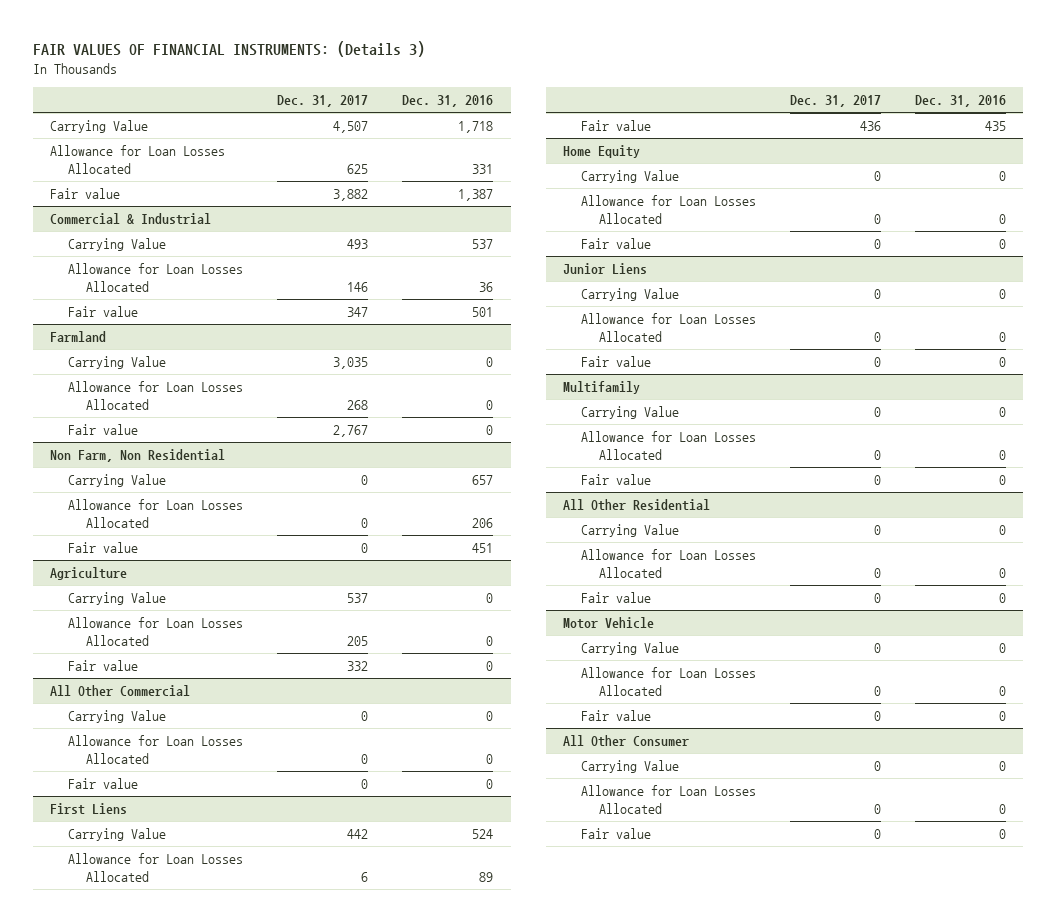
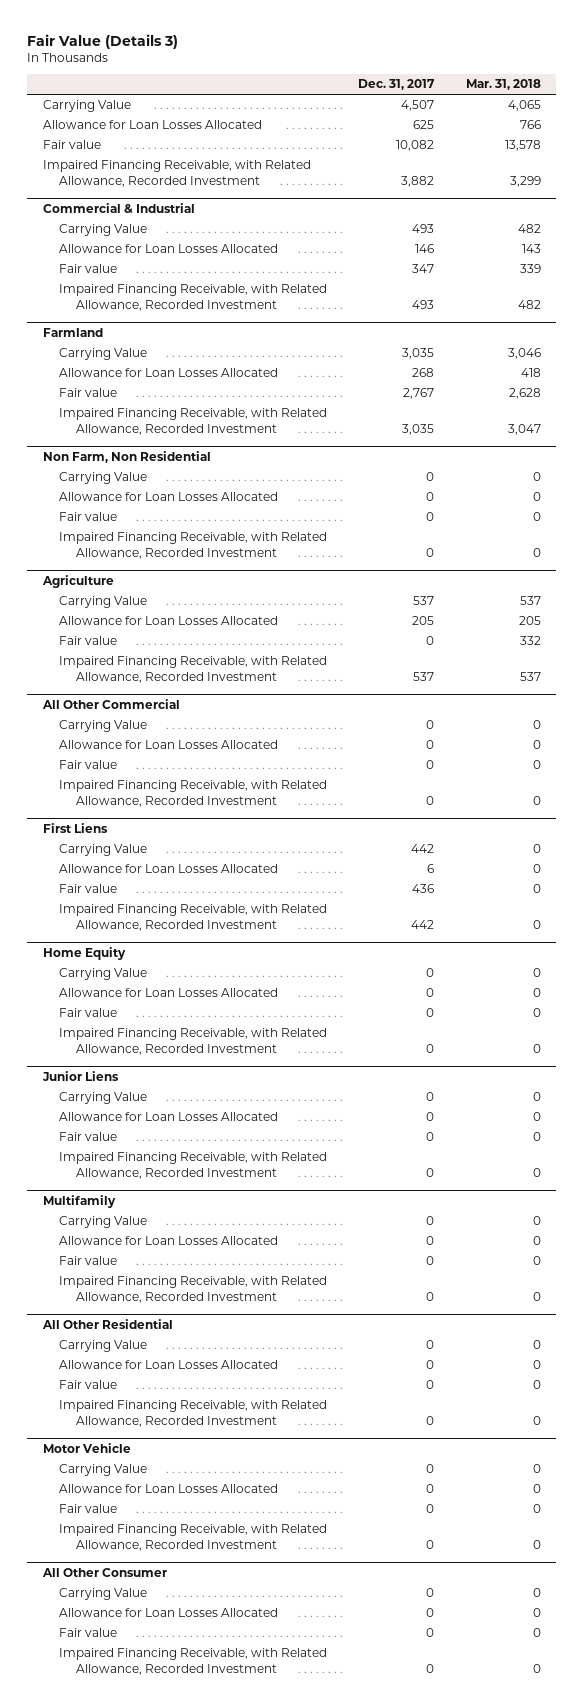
[32,41,425,58] FAIR VALUES OF FINANCIAL INSTRUMENTS: (Details 3) -> [27,33,179,49] Fair Value (Details 3)
[402,95,494,108] Dec. 31, 2016 -> none
none -> [465,79,541,91] Mar. 31, 2018
[333,188,369,201] 3,882 -> [396,140,435,152] 10,082
none -> [42,160,311,187] Impaired Financing Receivable, with Related Allowance, Recorded Investment
none -> [59,284,328,311] Impaired Financing Receivable, with Related Allowance, Recorded Investment
none -> [59,408,328,435] Impaired Financing Receivable, with Related Allowance, Recorded Investment
none -> [59,532,328,559] Impaired Financing Receivable, with Related Allowance, Recorded Investment
[347,660,369,671] 332 -> [426,636,435,646] 0
none -> [59,656,328,683] Impaired Financing Receivable, with Related Allowance, Recorded Investment
none -> [59,780,328,807] Impaired Financing Receivable, with Related Allowance, Recorded Investment
none -> [59,904,328,931] Impaired Financing Receivable, with Related Allowance, Recorded Investment
none -> [59,1028,328,1055] Impaired Financing Receivable, with Related Allowance, Recorded Investment
none -> [59,1152,328,1179] Impaired Financing Receivable, with Related Allowance, Recorded Investment
none -> [59,1276,328,1303] Impaired Financing Receivable, with Related Allowance, Recorded Investment
none -> [59,1400,328,1427] Impaired Financing Receivable, with Related Allowance, Recorded Investment
none -> [59,1524,328,1551] Impaired Financing Receivable, with Related Allowance, Recorded Investment
none -> [59,1648,328,1675] Impaired Financing Receivable, with Related Allowance, Recorded Investment

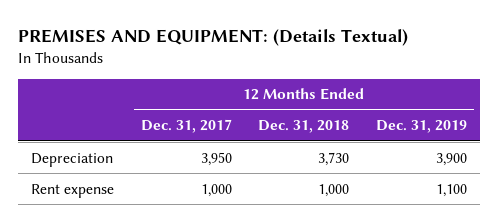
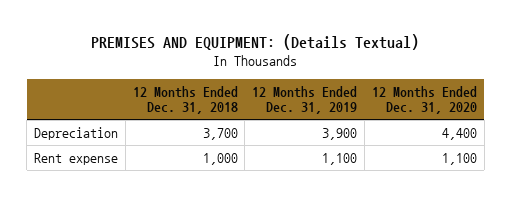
[140,119,232,134] Dec. 31, 2017 -> none
none -> [371,85,477,115] 12 Months Ended Dec. 31, 2020
[318,151,350,166] 3,730 -> [202,127,238,140] 3,700

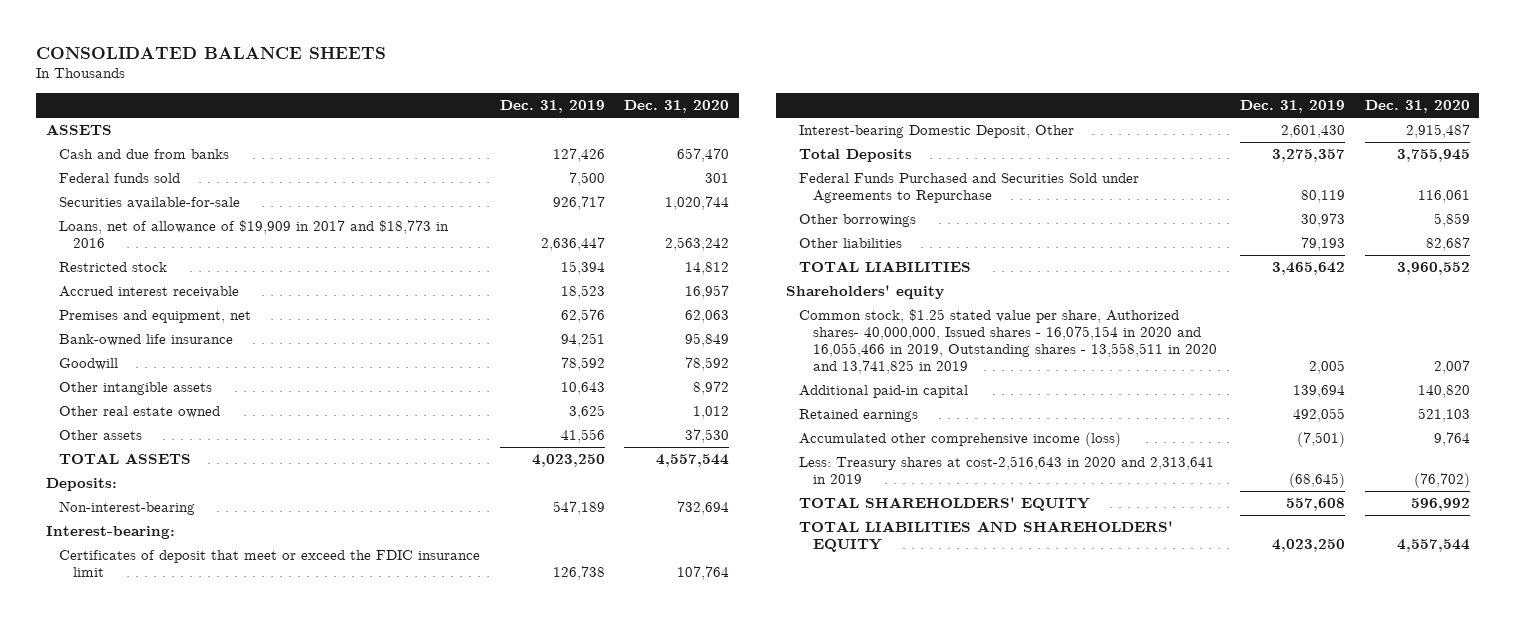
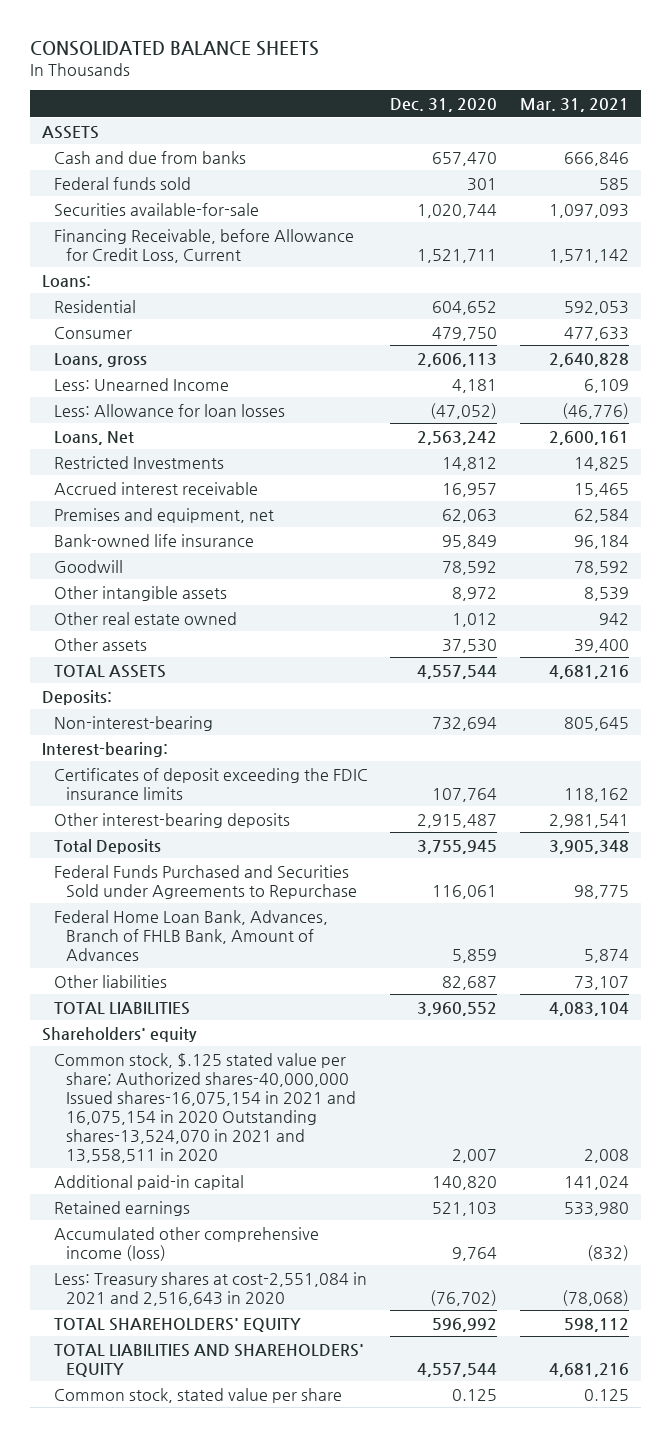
[499,100,605,114] Dec. 31, 2019 -> none
none -> [520,97,630,112] Mar. 31, 2021
none -> [53,228,354,263] Financing Receivable, before Allowance for Credit Loss, Current
none -> [41,274,91,287] Loans:
none -> [53,299,136,313] Residential
none -> [53,326,132,339] Consumer
none -> [53,352,147,367] Loans, gross
none -> [53,377,229,391] Less: Unearned Income
none -> [53,403,285,417] Less: Allowance for loan losses
[59,220,450,249] Loans, net of allowance of $19,909 in 2017 and $18,773 in 2016 -> [53,430,134,445] Loans, Net
[59,262,168,273] Restricted stock -> [53,455,224,469] Restricted Investments
[59,550,481,578] Certificates of deposit that meet or exceed the FDIC insurance limit -> [53,767,368,800] Certificates of deposit exceeding the FDIC insurance limits
[799,125,1075,139] Interest-bearing Domestic Deposit, Other -> [53,812,290,828] Other interest-bearing deposits
[799,214,917,228] Other borrowings -> [53,909,328,961] Federal Home Loan Bank, Advances, Branch of FHLB Bank, Amount of Advances
[799,309,1217,375] Common stock, $1.25 stated value per share, Authorized shares- 40,000,000, Issued shares - 16,075,154 in 2020 and 16,055,466 in 2019, Outstanding shares - 13,558,511 in 2020 and 13,741,825 in 2019 -> [53,1052,356,1164] Common stock, $.125 stated value per share; Authorized shares-40,000,000 Issued shares-16,075,154 in 2021 and 16,075,154 in 2020 Outstanding shares-13,524,070 in 2021 and 13,558,511 in 2020
[799,456,1215,485] Less: Treasury shares at cost-2,516,643 in 2020 and 2,313,641 in 2019 -> [53,1271,367,1306] Less: Treasury shares at cost-2,551,084 in 2021 and 2,516,643 in 2020
none -> [53,1387,342,1403] Common stock, stated value per share

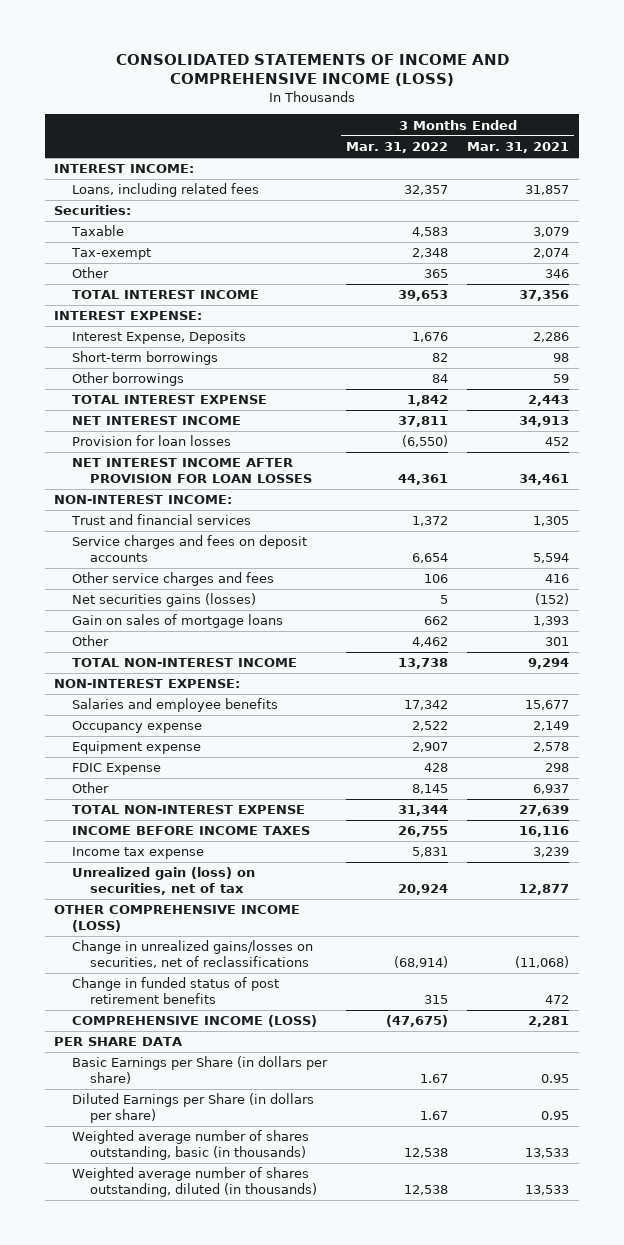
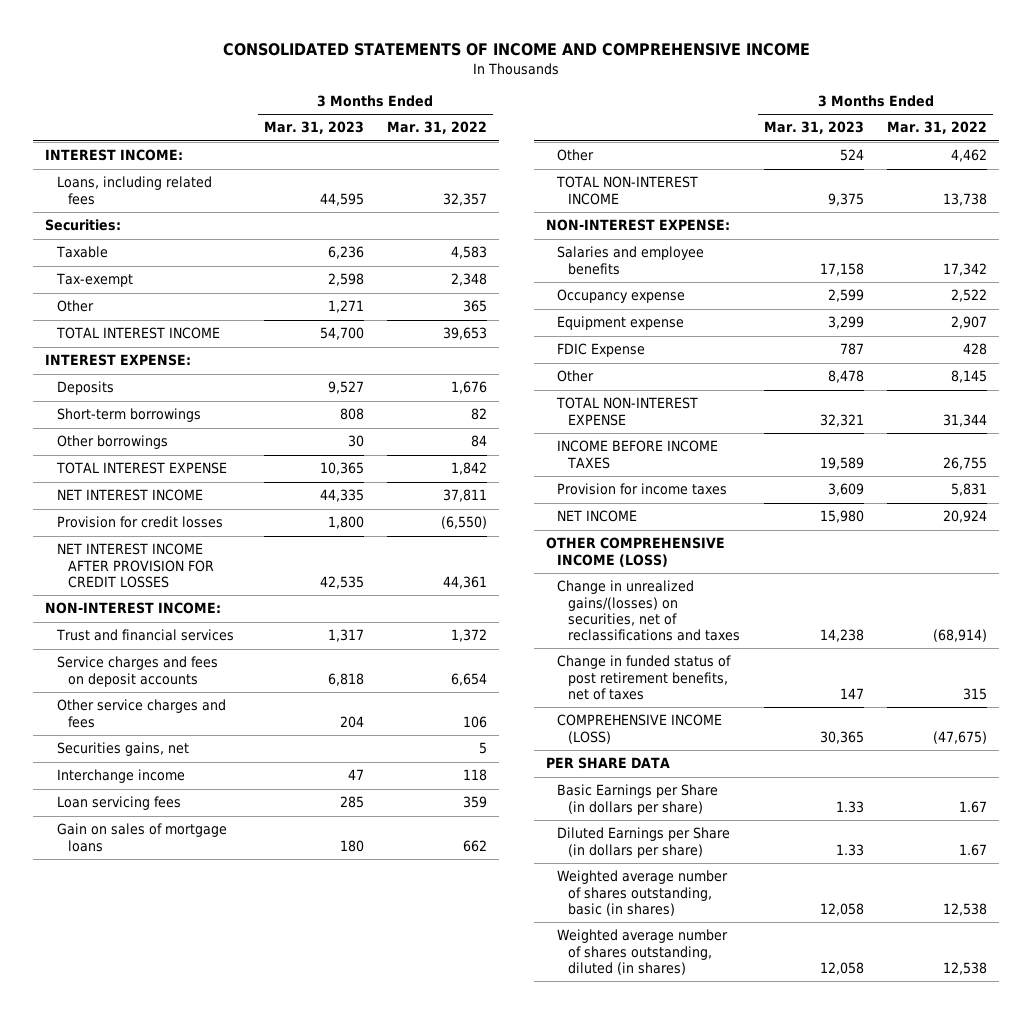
[115,53,509,87] CONSOLIDATED STATEMENTS OF INCOME AND COMPREHENSIVE INCOME (LOSS) -> [223,43,811,57] CONSOLIDATED STATEMENTS OF INCOME AND COMPREHENSIVE INCOME
[467,142,570,154] Mar. 31, 2021 -> none
none -> [263,121,364,135] Mar. 31, 2023
[71,331,246,345] Interest Expense, Deposits -> [56,381,114,396] Deposits
[71,435,231,447] Provision for loan losses -> [56,516,223,529] Provision for credit losses
[71,458,312,483] NET INTEREST INCOME AFTER PROVISION FOR LOAN LOSSES -> [56,543,214,588] NET INTEREST INCOME AFTER PROVISION FOR CREDIT LOSSES
[71,593,256,608] Net securities gains (losses) -> [56,742,189,757] Securities gains, net
none -> [56,769,185,784] Interchange income
none -> [56,796,181,811] Loan servicing fees
[71,847,204,860] Income tax expense -> [556,483,727,496] Provision for income taxes
[71,867,255,895] Unrealized gain (loss) on securities, net of tax -> [556,510,637,523] NET INCOME
[71,940,313,968] Change in unrealized gains/losses on securities, net of reclassifications -> [556,580,741,642] Change in unrealized gains/(losses) on securities, net of reclassifications and taxes
[71,977,279,1004] Change in funded status of post retirement benefits -> [556,655,731,700] Change in funded status of post retirement benefits, net of taxes
[71,1130,309,1160] Weighted average number of shares outstanding, basic (in thousands) -> [556,870,728,916] Weighted average number of shares outstanding, basic (in shares)
[71,1167,317,1197] Weighted average number of shares outstanding, diluted (in thousands) -> [556,929,728,975] Weighted average number of shares outstanding, diluted (in shares)

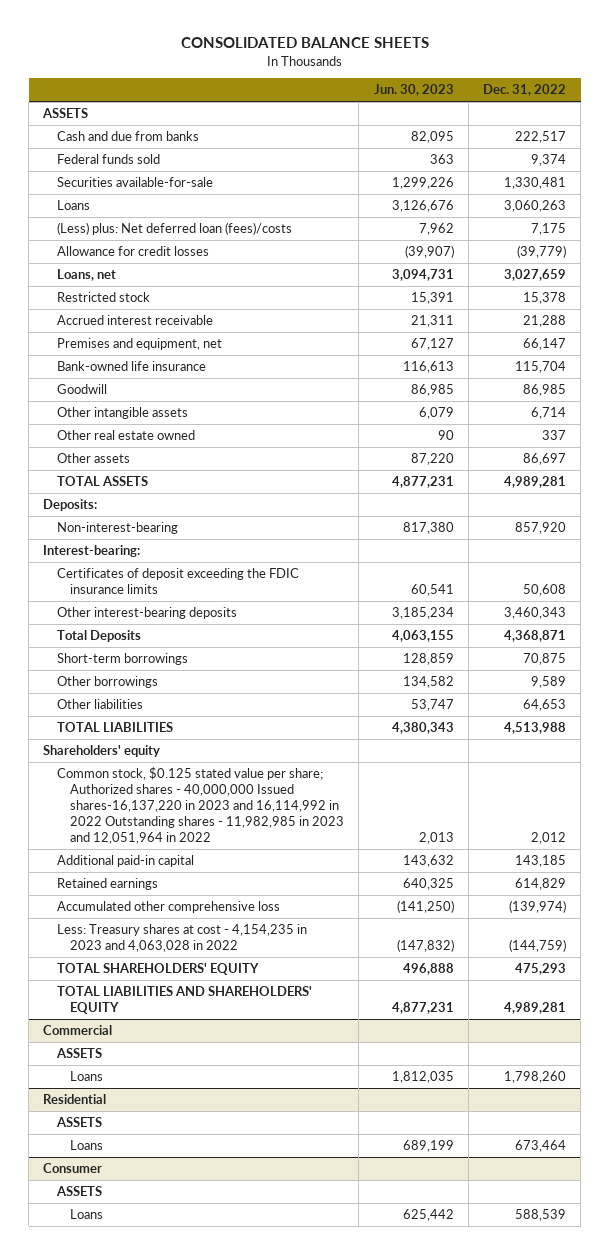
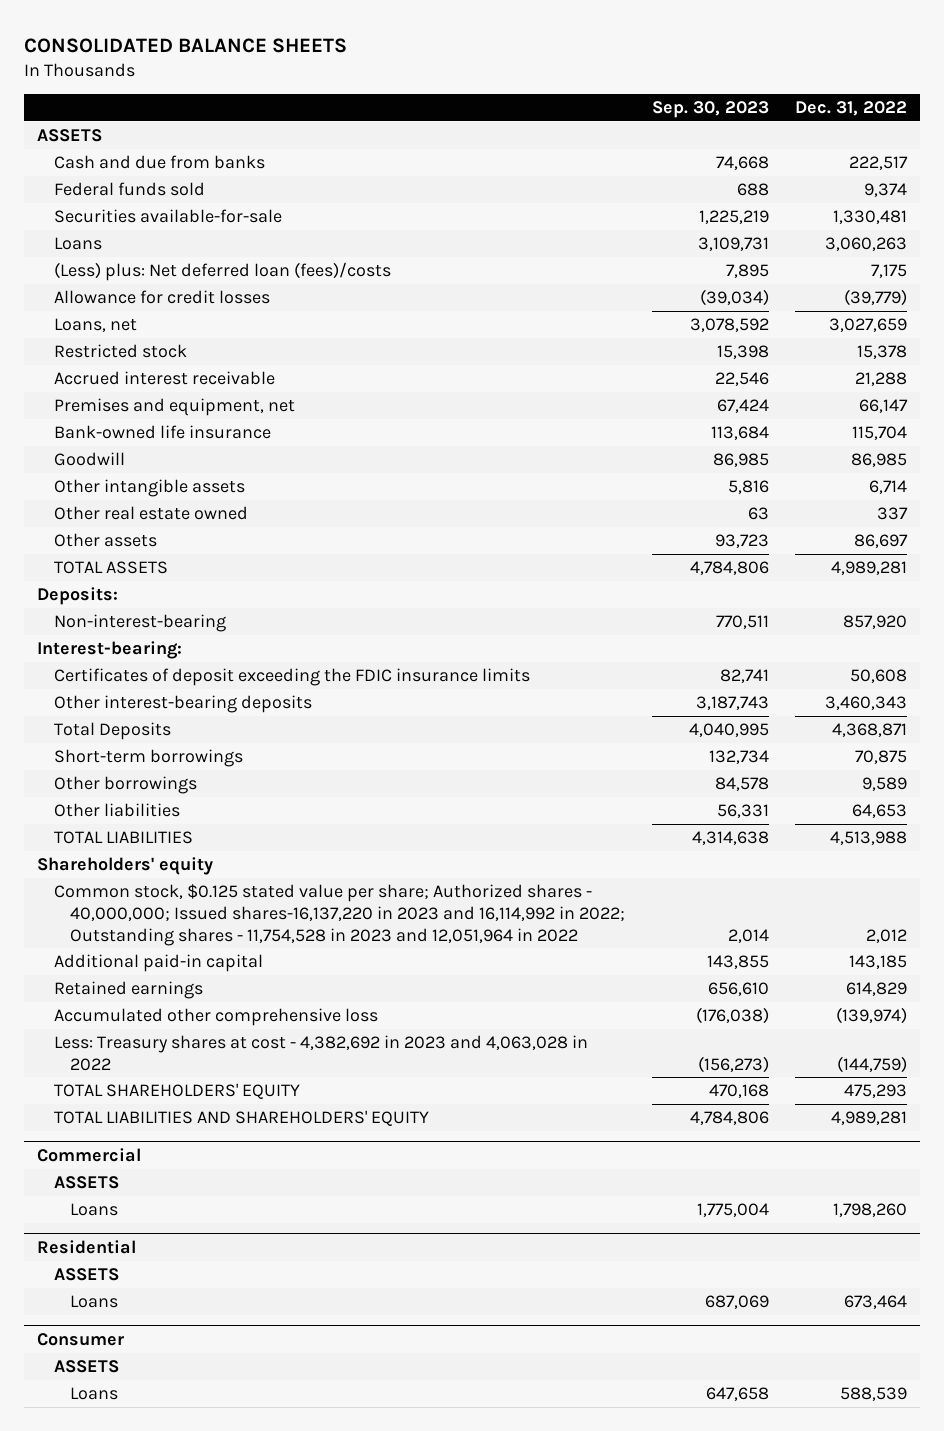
[373,84,454,97] Jun. 30, 2023 -> none
none -> [651,101,769,119] Sep. 30, 2023
[56,766,345,844] Common stock, $0.125 stated value per share; Authorized shares - 40,000,000 Issued shares-16,137,220 in 2023 and 16,114,992 in 2022 Outstanding shares - 11,982,985 in 2023 and 12,051,964 in 2022 -> [53,883,626,946] Common stock, $0.125 stated value per share; Authorized shares - 40,000,000; Issued shares-16,137,220 in 2023 and 16,114,992 in 2022; Outstanding shares - 11,754,528 in 2023 and 12,051,964 in 2022
[56,923,307,952] Less: Treasury shares at cost - 4,154,235 in 2023 and 4,063,028 in 2022 -> [53,1034,588,1071] Less: Treasury shares at cost - 4,382,692 in 2023 and 4,063,028 in 2022

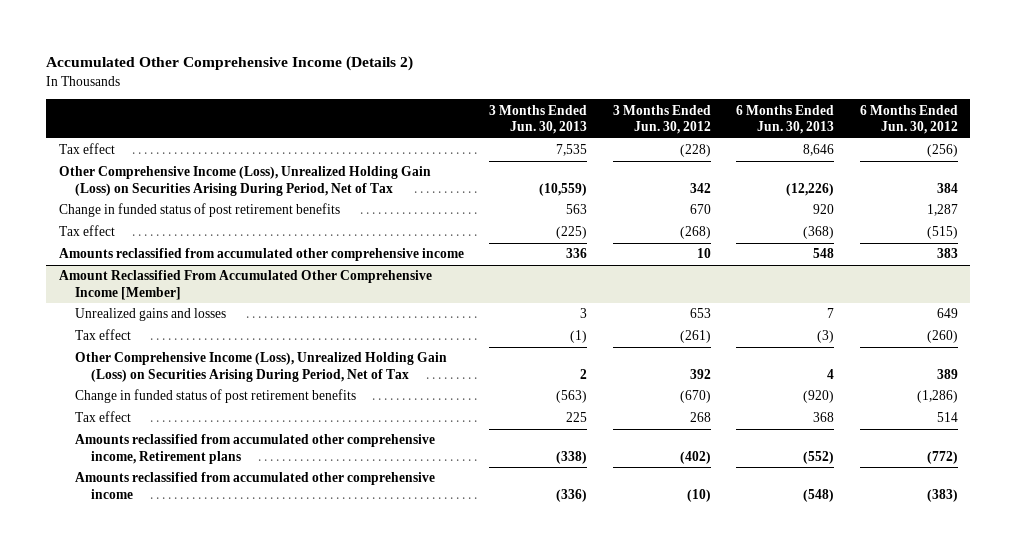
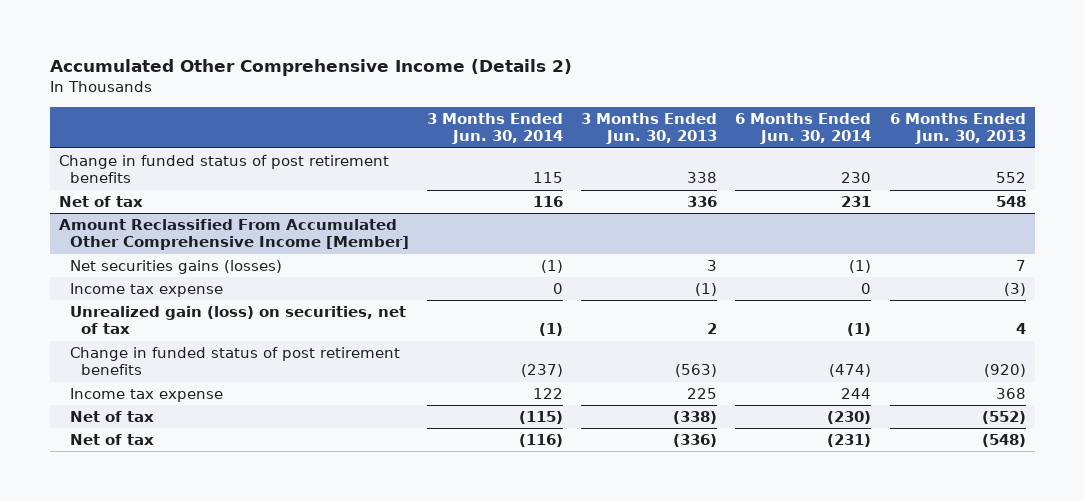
[612,104,711,134] 3 Months Ended Jun. 30, 2012 -> none
[859,104,958,134] 6 Months Ended Jun. 30, 2012 -> none
none -> [427,112,564,145] 3 Months Ended Jun. 30, 2014
none -> [735,112,872,145] 6 Months Ended Jun. 30, 2014
[58,143,115,155] Tax effect -> none
[58,166,431,196] Other Comprehensive Income (Loss), Unrealized Holding Gain (Loss) on Securities Arising During Period, Net of Tax -> none
[58,225,115,237] Tax effect -> none
[566,204,588,215] 563 -> [687,172,718,184] 338
[813,204,835,215] 920 -> [995,172,1026,184] 552
[58,248,464,262] Amounts reclassified from accumulated other comprehensive income -> [58,196,143,208] Net of tax
[74,308,226,322] Unrealized gains and losses -> [69,260,282,275] Net securities gains (losses)
[74,329,131,341] Tax effect -> [69,283,223,298] Income tax expense
[74,352,447,382] Other Comprehensive Income (Loss), Unrealized Holding Gain (Loss) on Securities Arising During Period, Net of Tax -> [69,306,406,335] Unrealized gain (loss) on securities, net of tax
[74,411,131,423] Tax effect -> [69,388,223,403] Income tax expense
[74,434,435,464] Amounts reclassified from accumulated other comprehensive income, Retirement plans -> [69,411,154,423] Net of tax
[74,472,435,499] Amounts reclassified from accumulated other comprehensive income -> [69,434,154,446] Net of tax

